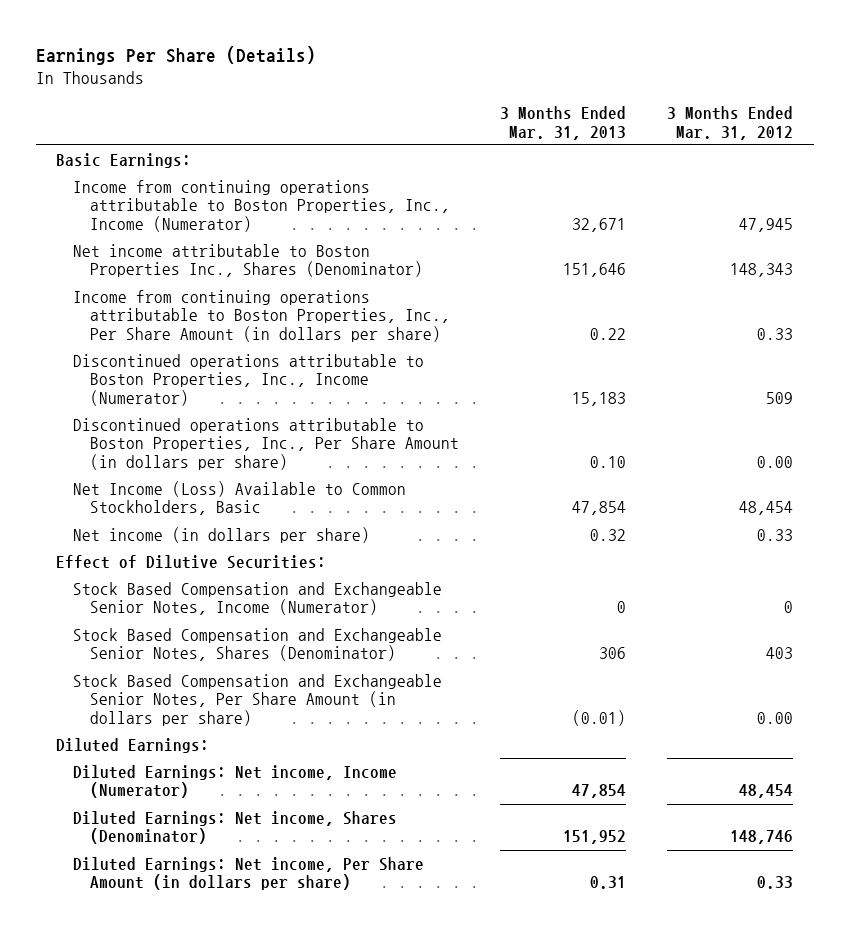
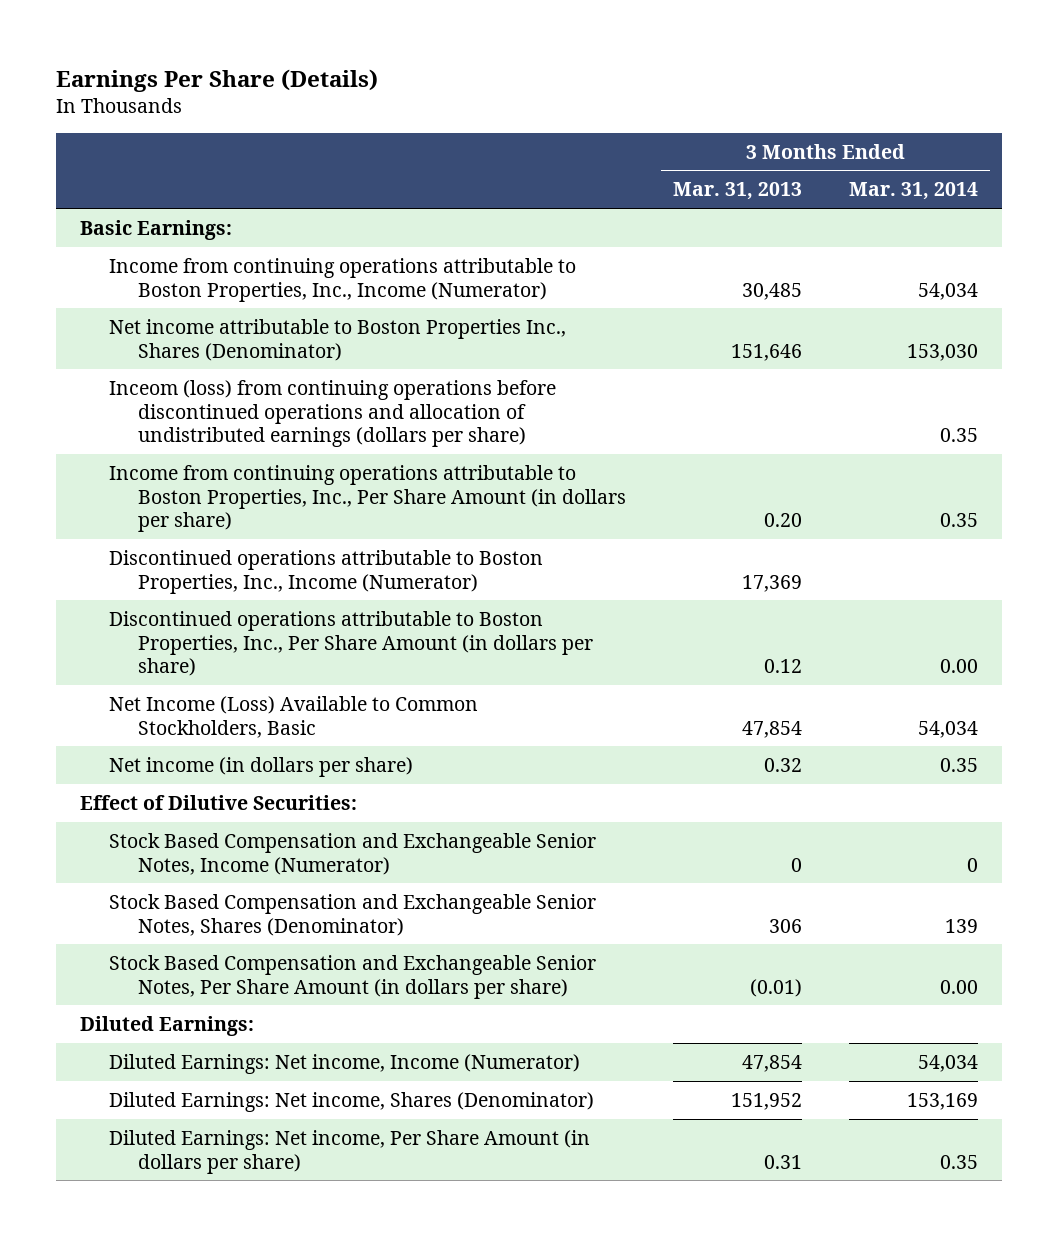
[667,105,794,140] 3 Months Ended Mar. 31, 2012 -> none
none -> [849,182,979,201] Mar. 31, 2014
[571,218,626,233] 32,671 -> [741,282,802,300] 30,485
none -> [108,379,556,448] Inceom (loss) from continuing operations before discontinued operations and allocation of undistributed earnings (dollars per share)
[589,328,626,341] 0.22 -> [763,513,802,528] 0.20
[571,392,626,407] 15,183 -> [741,574,802,592] 17,369
[589,456,626,469] 0.10 -> [763,659,802,674] 0.12

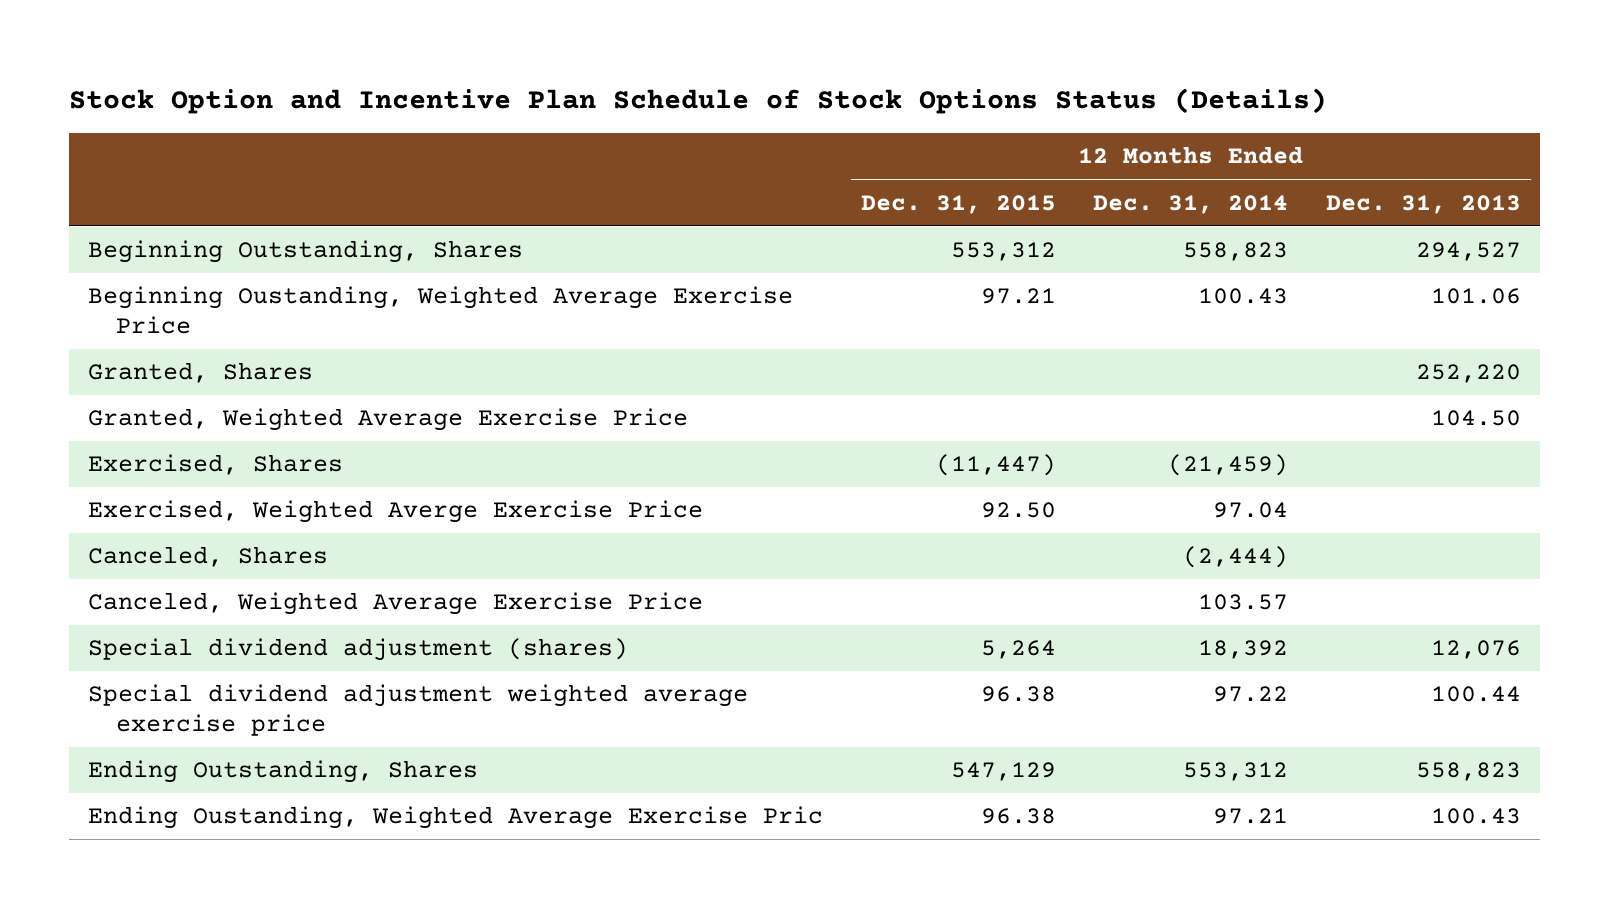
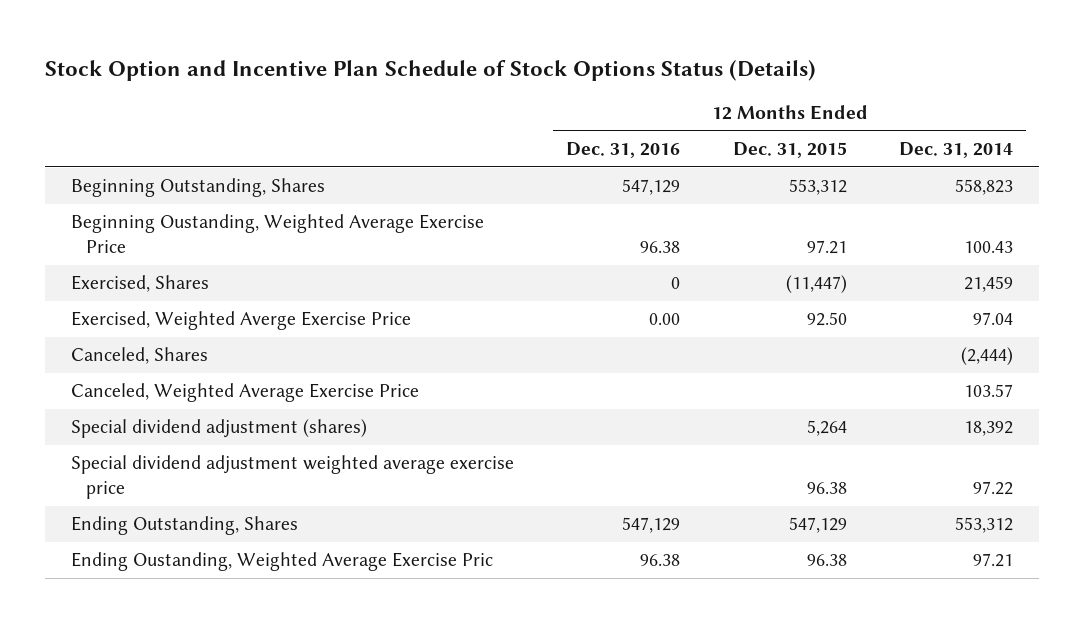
[1326,194,1522,214] Dec. 31, 2013 -> none
none -> [566,142,681,159] Dec. 31, 2016
[88,362,314,384] Granted, Shares -> none
[88,408,689,432] Granted, Weighted Average Exercise Price -> none
[1168,454,1289,477] (21,459) -> [963,276,1013,293] 21,459

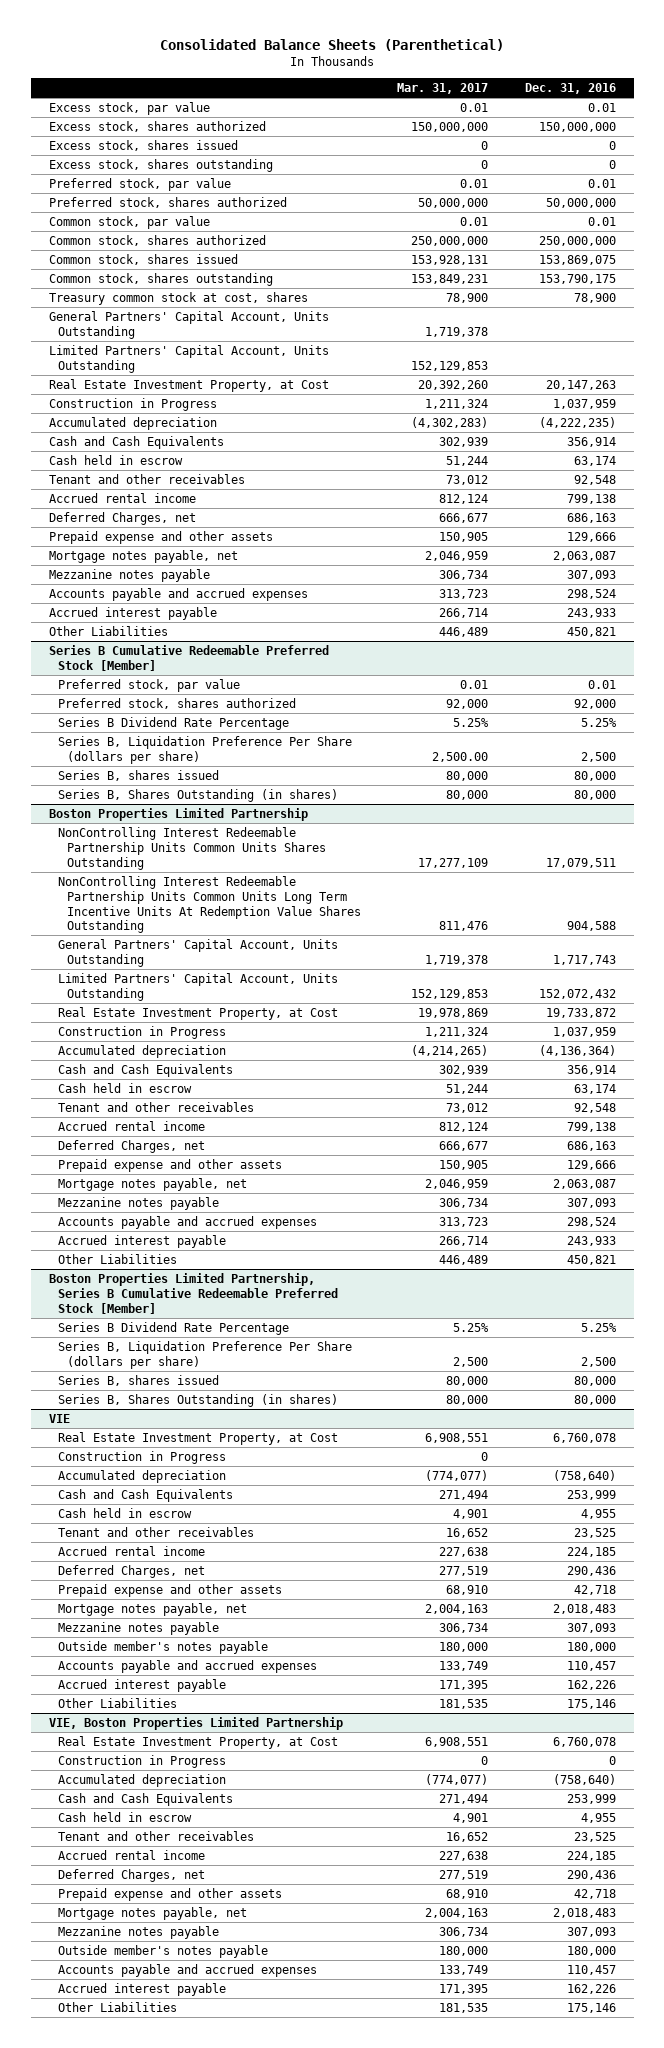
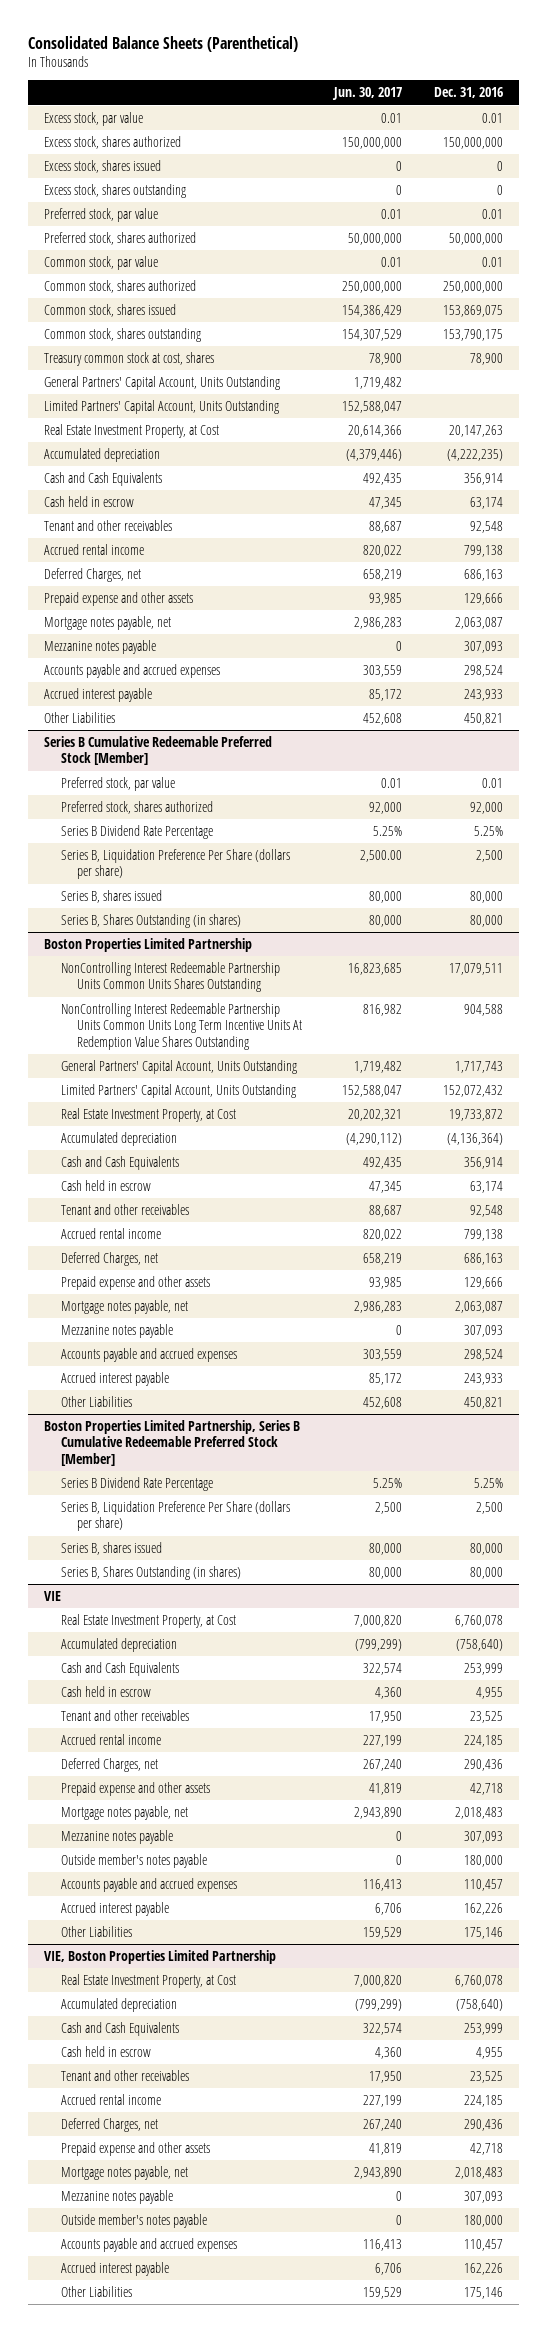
[397,83,489,95] Mar. 31, 2017 -> none
none -> [332,87,403,101] Jun. 30, 2017
[48,397,217,411] Construction in Progress -> none
[57,1025,226,1039] Construction in Progress -> none
[57,1450,226,1464] Construction in Progress -> none
[57,1754,226,1768] Construction in Progress -> none

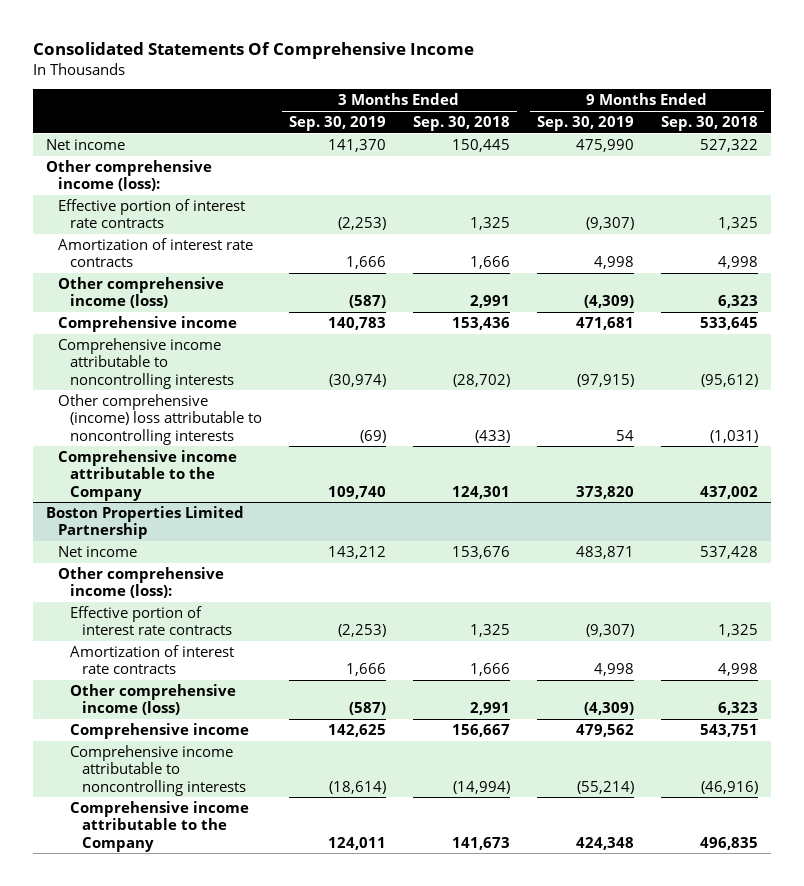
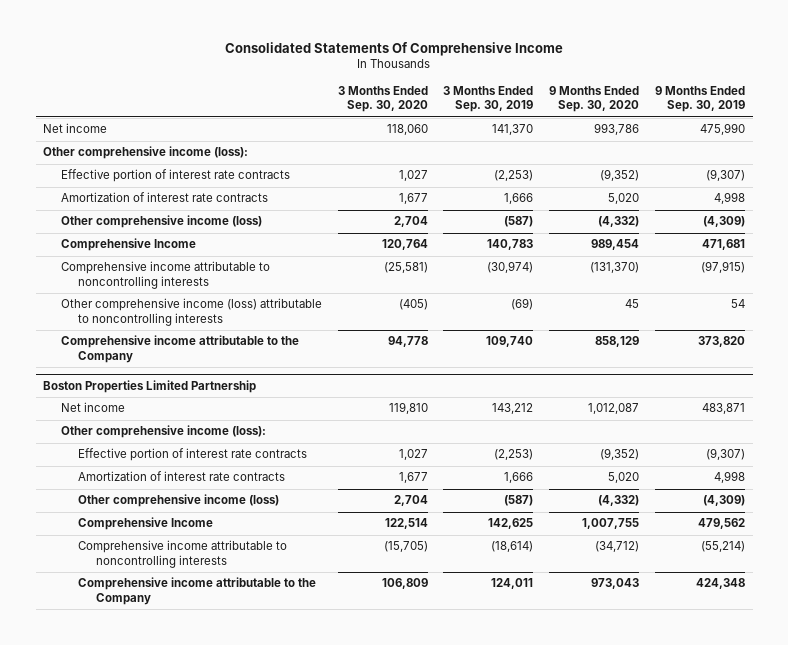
[412,116,510,132] Sep. 30, 2018 -> none
[660,116,758,132] Sep. 30, 2018 -> none
none -> [337,85,428,113] 3 Months Ended Sep. 30, 2020
none -> [548,85,639,113] 9 Months Ended Sep. 30, 2020
[58,316,238,333] Comprehensive income -> [60,238,196,252] Comprehensive Income
[58,394,262,445] Other comprehensive (income) loss attributable to noncontrolling interests -> [60,298,322,326] Other comprehensive income (loss) attributable to noncontrolling interests
[69,723,249,740] Comprehensive income -> [78,517,214,531] Comprehensive Income

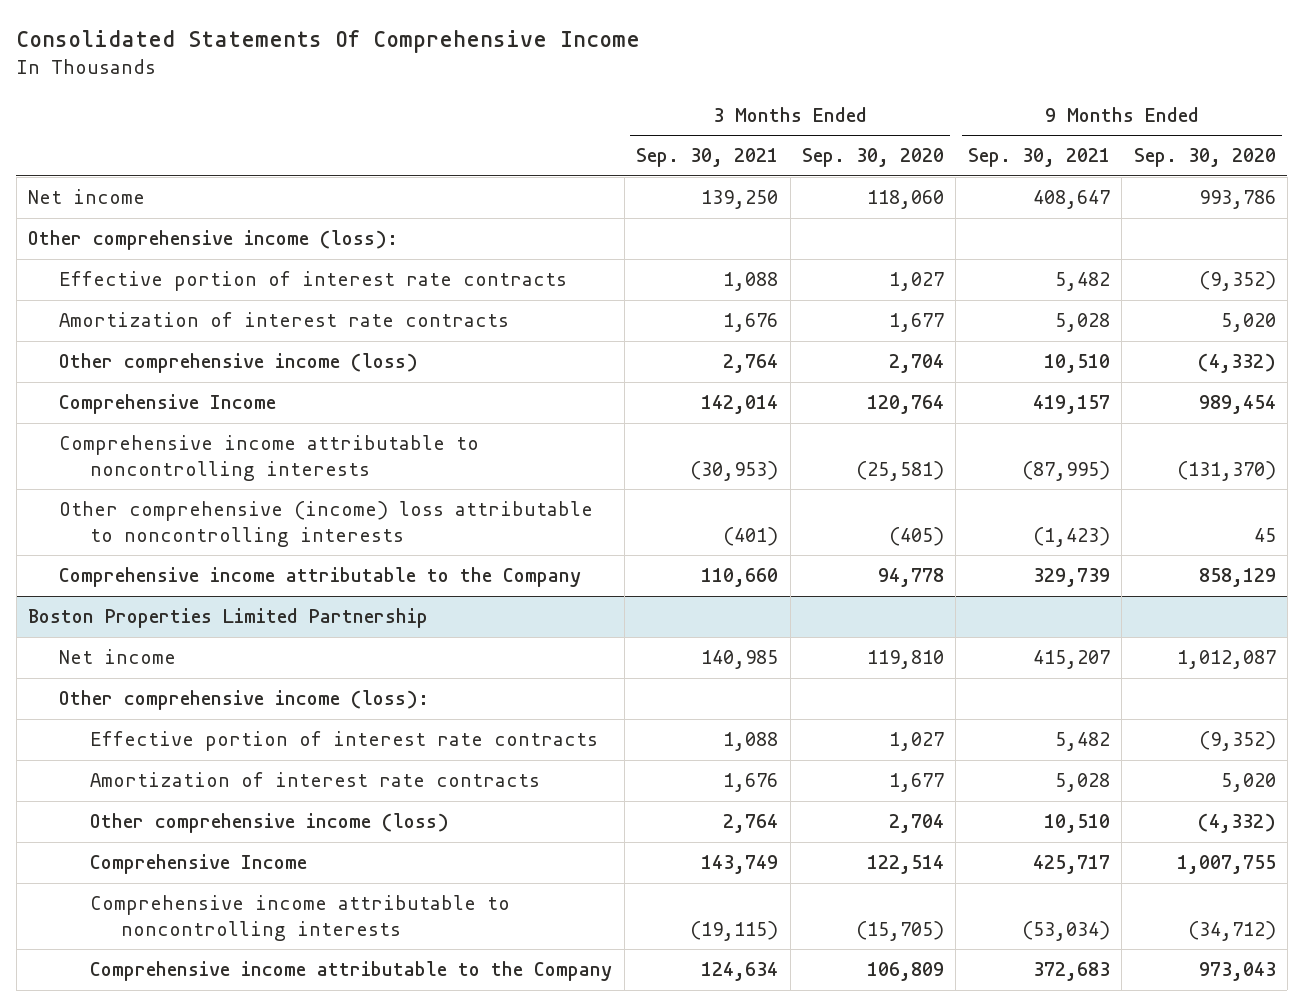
[443,85,534,113] 3 Months Ended Sep. 30, 2019 -> none
[654,85,745,113] 9 Months Ended Sep. 30, 2019 -> none
none -> [636,148,779,168] Sep. 30, 2021
none -> [967,148,1110,168] Sep. 30, 2021
[60,298,322,326] Other comprehensive income (loss) attributable to noncontrolling interests -> [59,501,594,548] Other comprehensive (income) loss attributable to noncontrolling interests

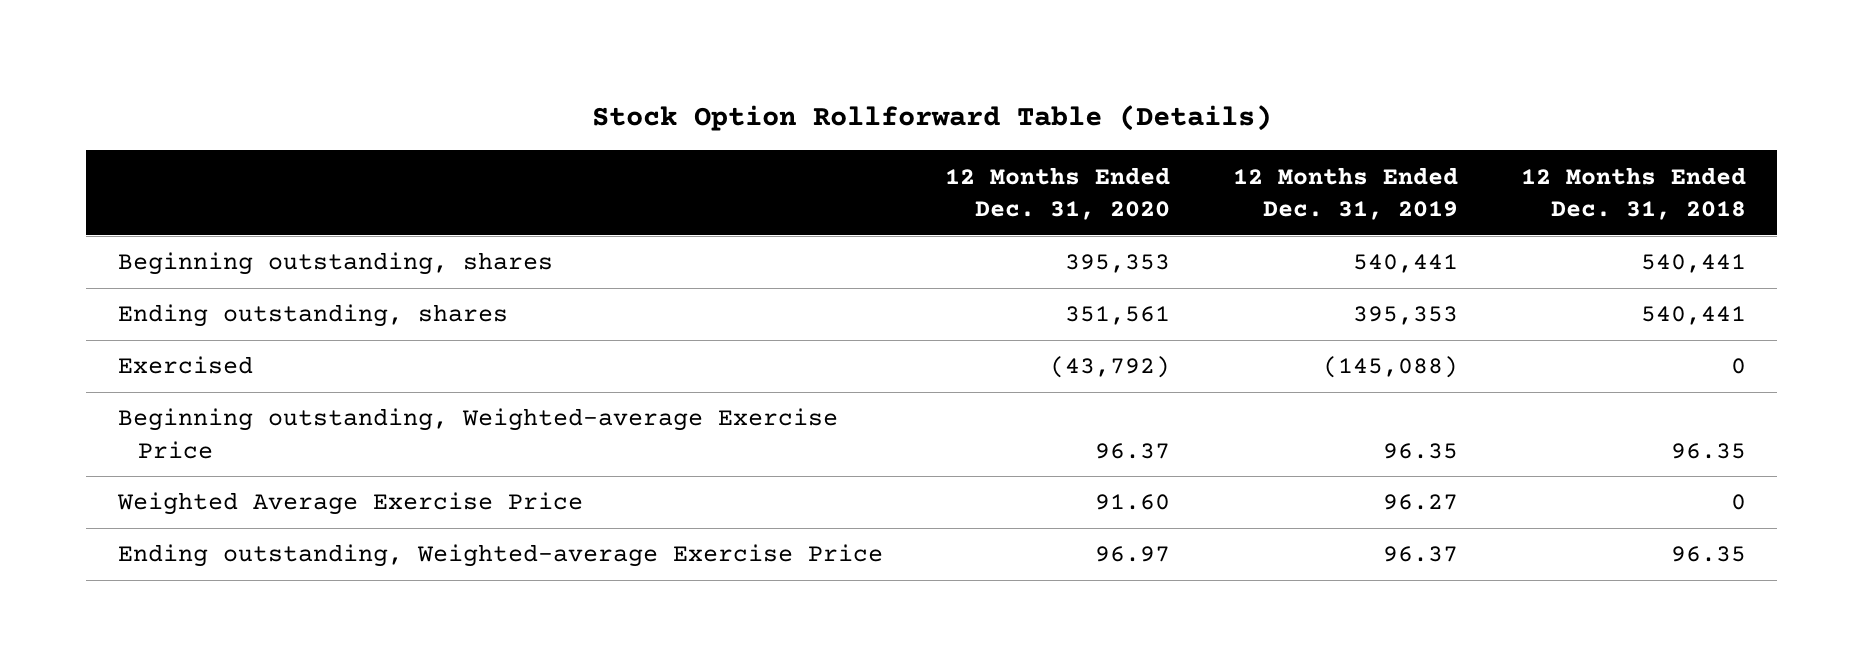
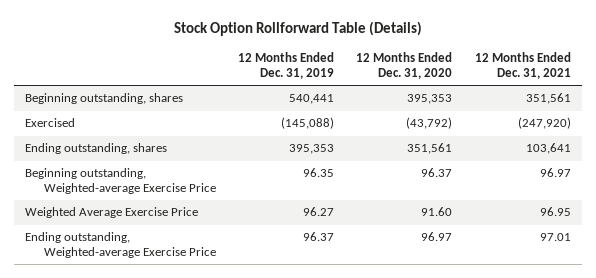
[1520,166,1746,220] 12 Months Ended Dec. 31, 2018 -> none
none -> [474,52,571,80] 12 Months Ended Dec. 31, 2021
[117,304,508,328] Ending outstanding, shares -> [25,143,168,155] Ending outstanding, shares

